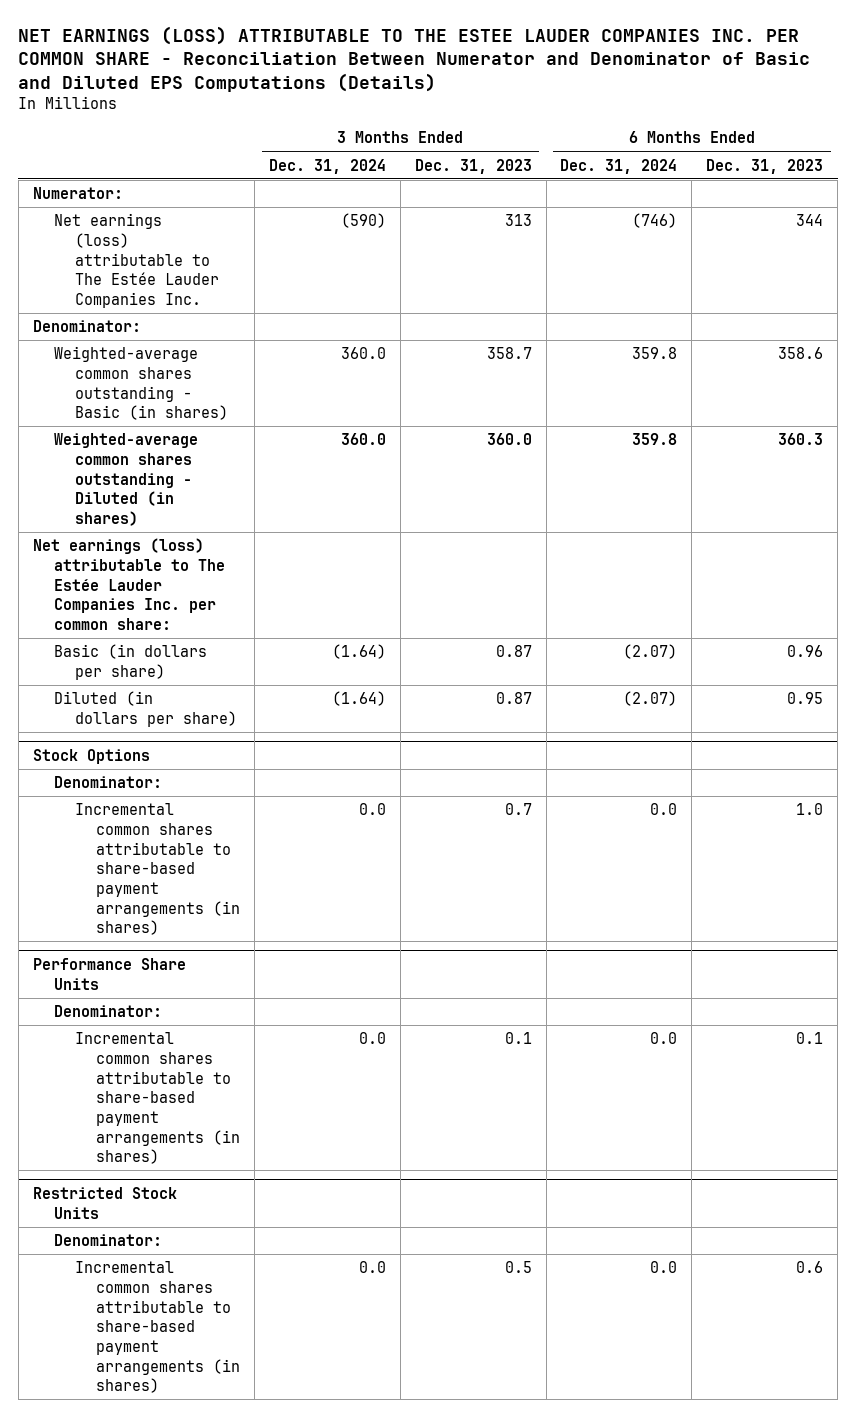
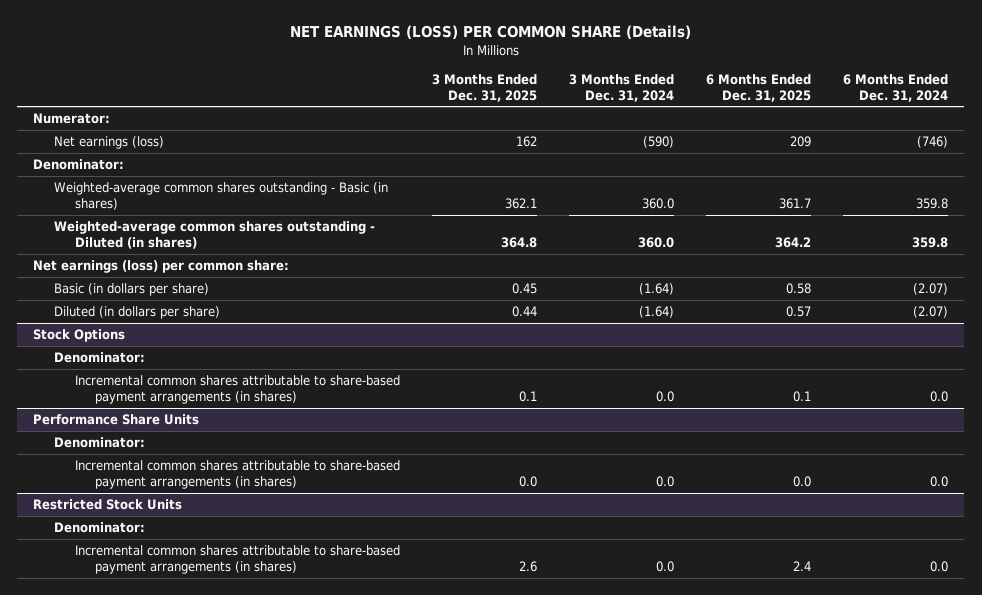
[18,25,811,92] NET EARNINGS (LOSS) ATTRIBUTABLE TO THE ESTEE LAUDER COMPANIES INC. PER COMMON SHARE - Reconciliation Between Numerator and Denominator of Basic and Diluted EPS Computations (Details) -> [289,25,691,40] NET EARNINGS (LOSS) PER COMMON SHARE (Details)
[414,158,532,174] Dec. 31, 2023 -> none
[706,158,824,174] Dec. 31, 2023 -> none
none -> [431,73,537,102] 3 Months Ended Dec. 31, 2025
none -> [706,73,812,102] 6 Months Ended Dec. 31, 2025
[53,213,219,308] Net earnings (loss) attributable to The Estée Lauder Companies Inc. -> [54,136,165,150] Net earnings (loss)
[32,538,225,630] Net earnings (loss) attributable to The Estée Lauder Companies Inc. per common share: -> [33,260,290,274] Net earnings (loss) per common share:

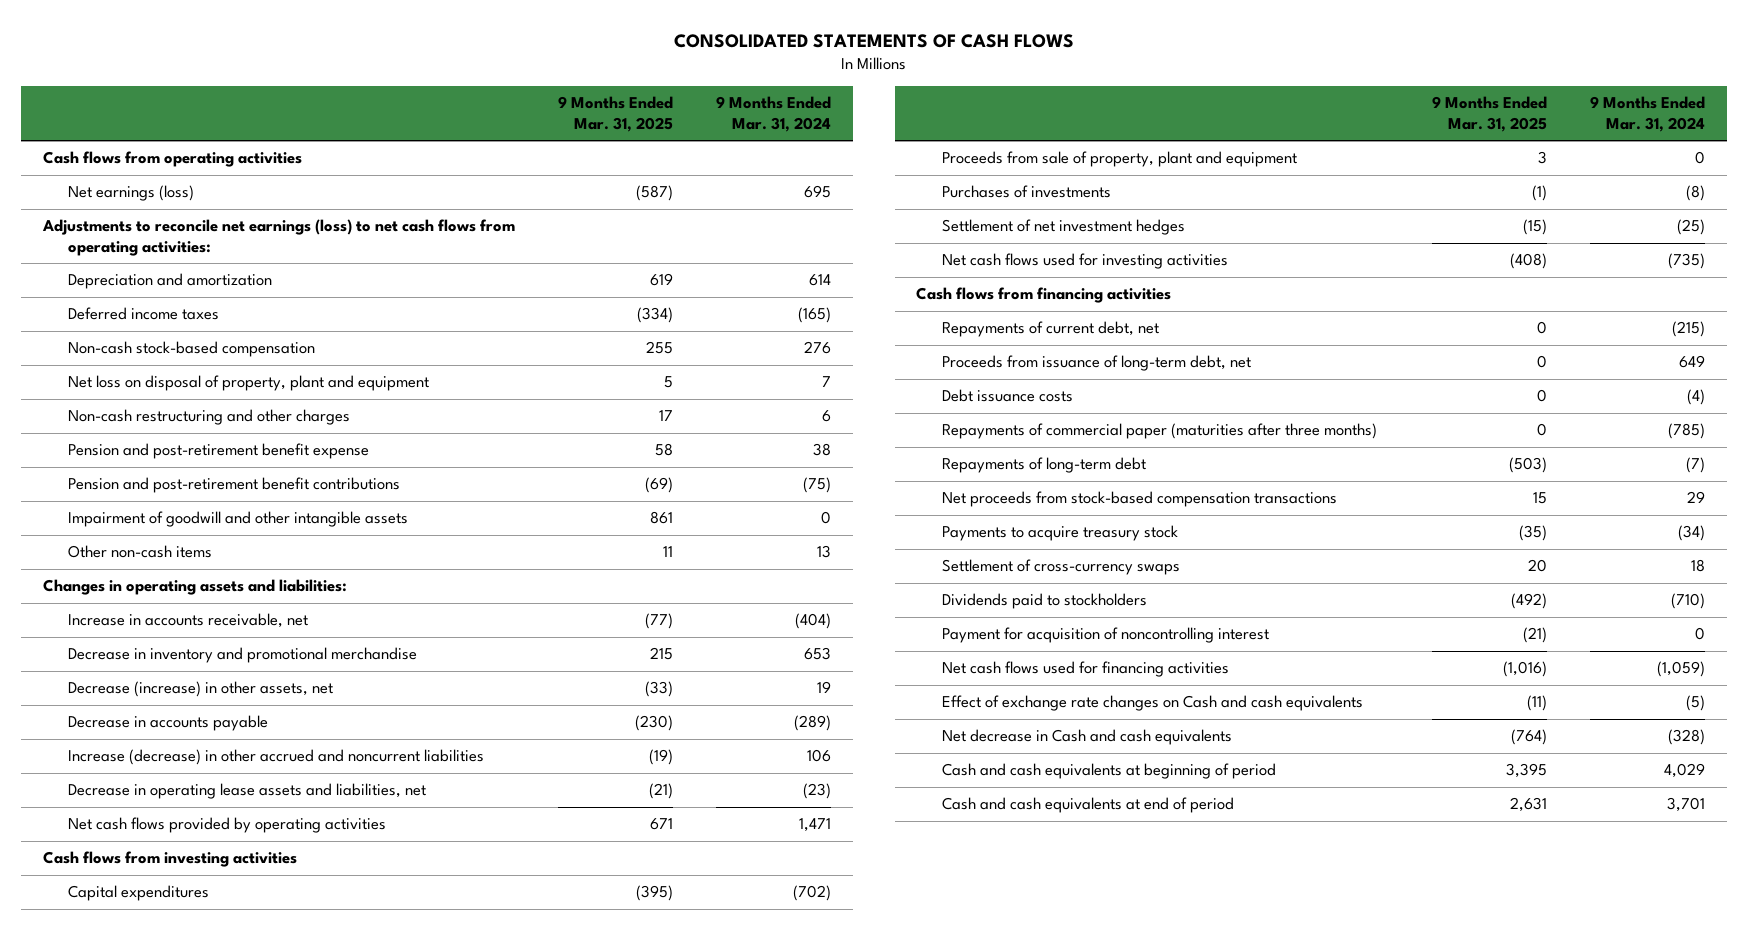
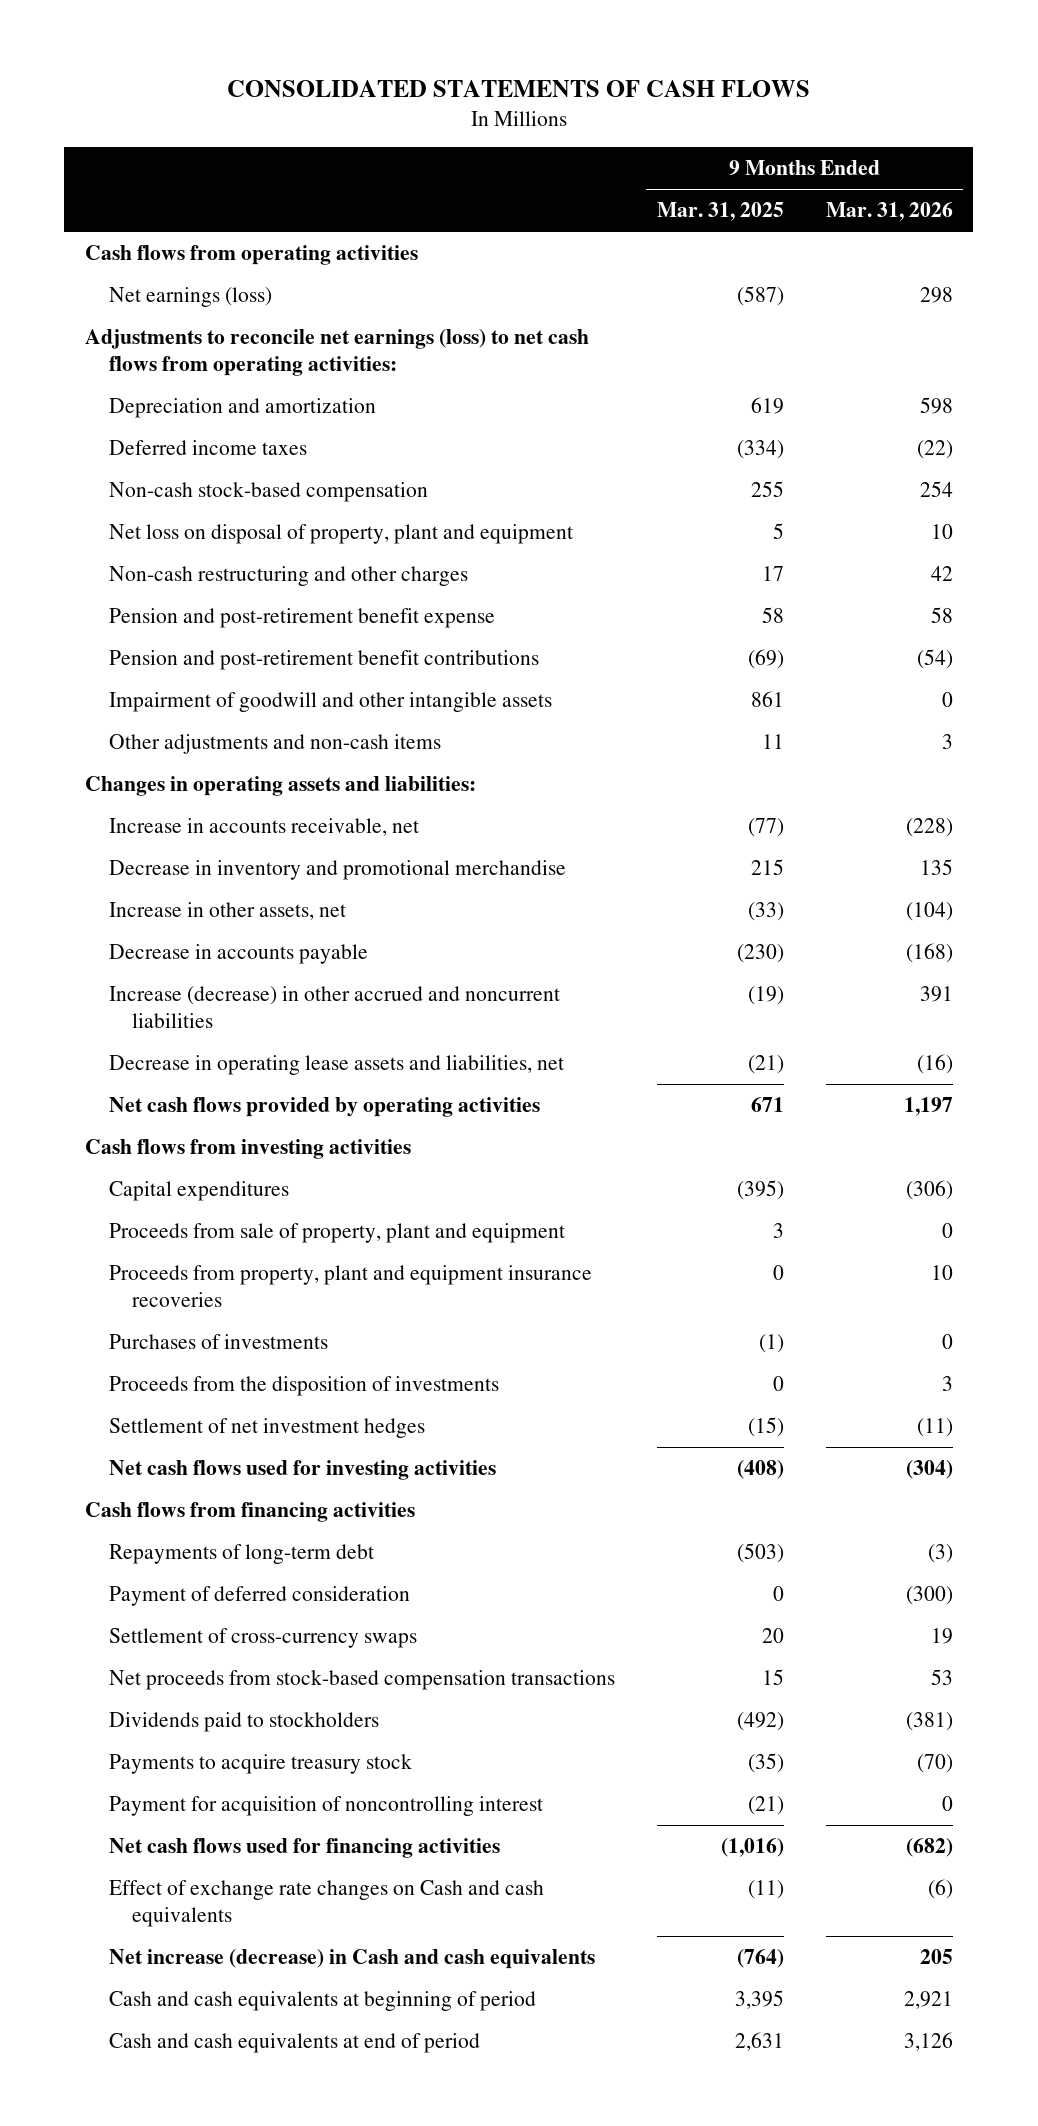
[716,96,832,132] 9 Months Ended Mar. 31, 2024 -> none
none -> [825,202,953,222] Mar. 31, 2026
[67,545,212,559] Other non-cash items -> [108,734,441,755] Other adjustments and non-cash items
[67,681,333,698] Decrease (increase) in other assets, net -> [108,902,346,921] Increase in other assets, net
none -> [108,1265,592,1307] Proceeds from property, plant and equipment insurance recoveries
none -> [108,1376,499,1397] Proceeds from the disposition of investments
[941,321,1159,338] Repayments of current debt, net -> none
[941,355,1251,372] Proceeds from issuance of long-term debt, net -> none
[941,389,1073,403] Debt issuance costs -> none
[941,423,1377,440] Repayments of commercial paper (maturities after three months) -> none
none -> [108,1586,410,1607] Payment of deferred consideration
[941,491,1337,508] Net proceeds from stock-based compensation transactions -> [108,1670,615,1691] Net proceeds from stock-based compensation transactions
[941,525,1178,542] Payments to acquire treasury stock -> [108,1754,412,1775] Payments to acquire treasury stock
[941,729,1232,746] Net decrease in Cash and cash equivalents -> [108,1949,595,1970] Net increase (decrease) in Cash and cash equivalents

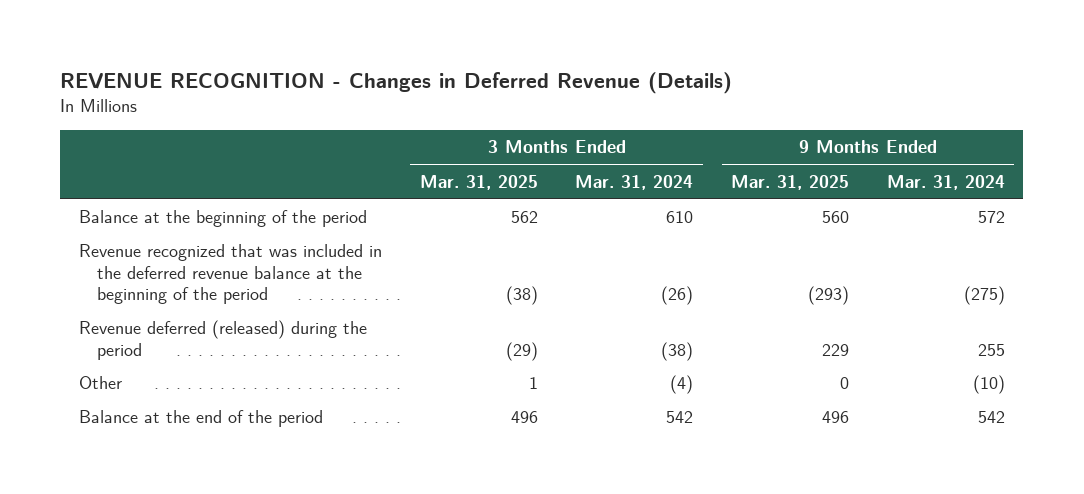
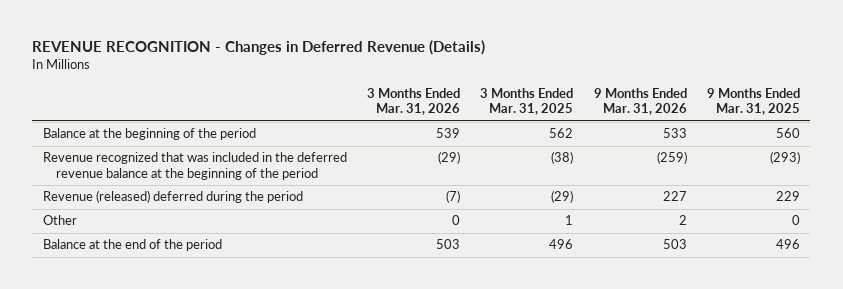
[575,174,694,190] Mar. 31, 2024 -> none
[886,174,1005,190] Mar. 31, 2024 -> none
none -> [366,88,460,116] 3 Months Ended Mar. 31, 2026
none -> [593,88,687,116] 9 Months Ended Mar. 31, 2026
[79,320,368,360] Revenue deferred (released) during the period -> [42,190,303,204] Revenue (released) deferred during the period

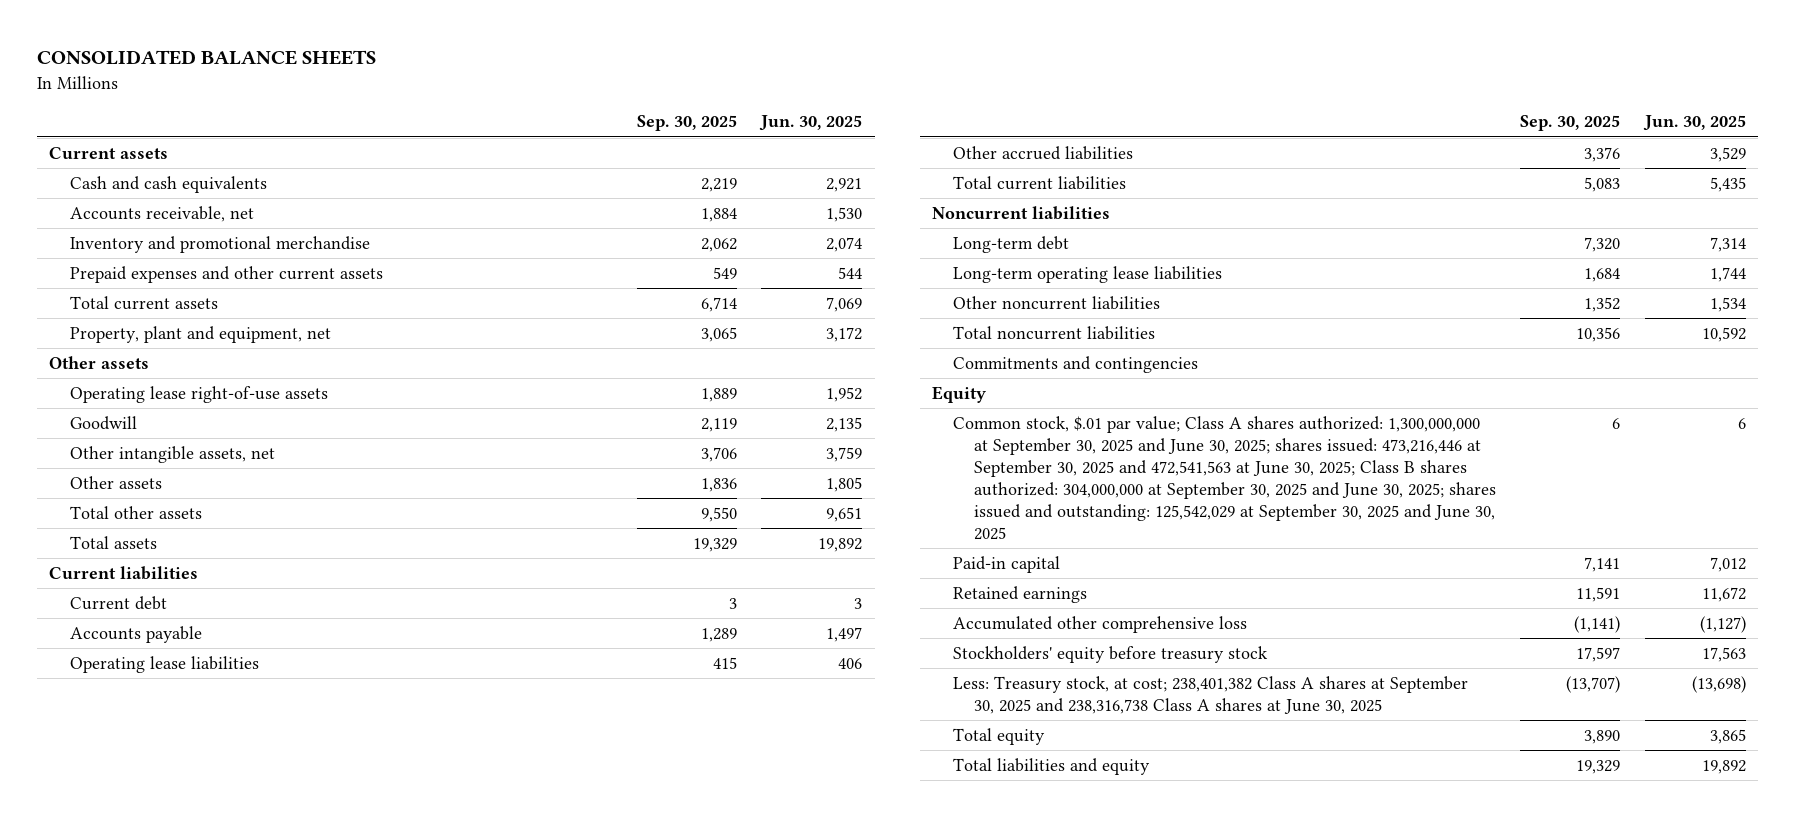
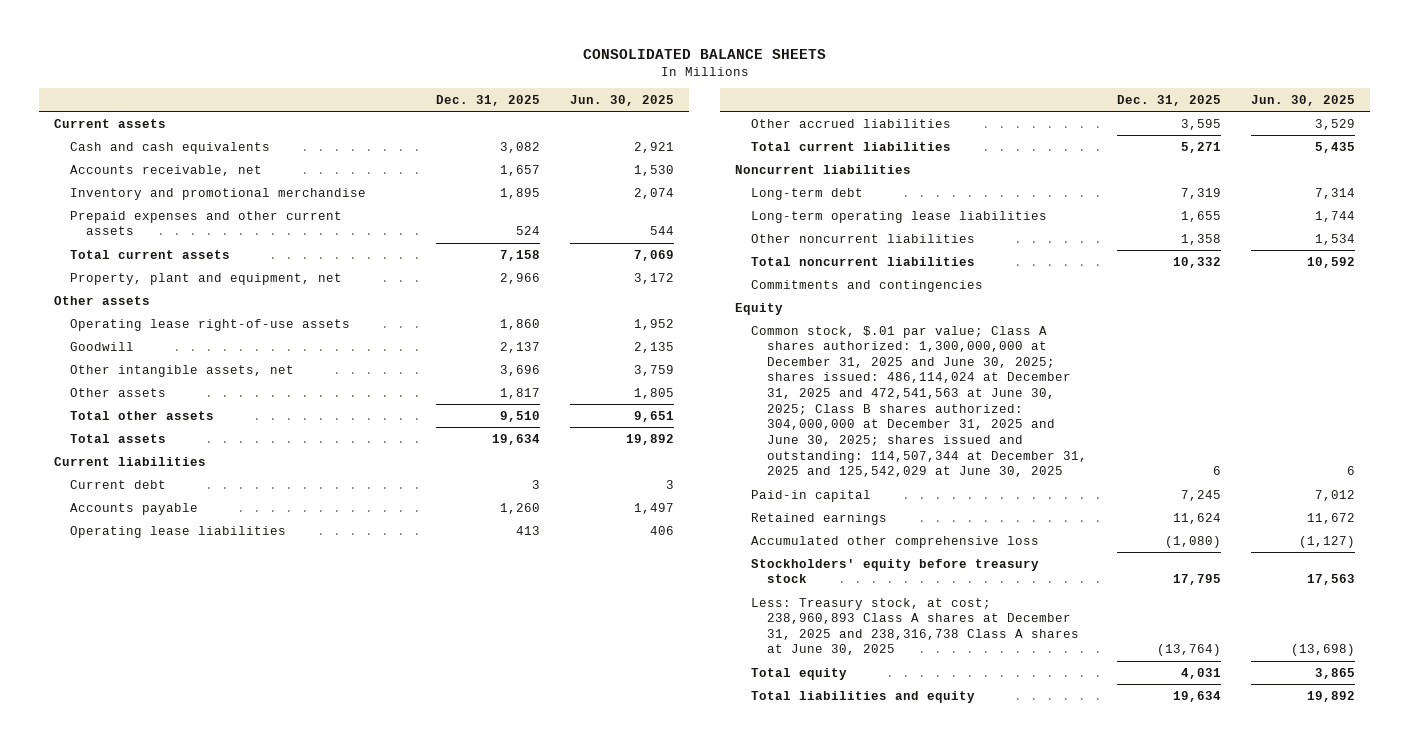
[637,115,738,132] Sep. 30, 2025 -> none
none -> [436,94,541,106] Dec. 31, 2025
[952,415,1496,541] Common stock, $.01 par value; Class A shares authorized: 1,300,000,000 at September 30, 2025 and June 30, 2025; shares issued: 473,216,446 at September 30, 2025 and 472,541,563 at June 30, 2025; Class B shares authorized: 304,000,000 at September 30, 2025 and June 30, 2025; shares issued and outstanding: 125,542,029 at September 30, 2025 and June 30, 2025 -> [751,325,1087,478] Common stock, $.01 par value; Class A shares authorized: 1,300,000,000 at December 31, 2025 and June 30, 2025; shares issued: 486,114,024 at December 31, 2025 and 472,541,563 at June 30, 2025; Class B shares authorized: 304,000,000 at December 31, 2025 and June 30, 2025; shares issued and outstanding: 114,507,344 at December 31, 2025 and 125,542,029 at June 30, 2025
[952,675,1468,714] Less: Treasury stock, at cost; 238,401,382 Class A shares at September 30, 2025 and 238,316,738 Class A shares at June 30, 2025 -> [751,597,1079,656] Less: Treasury stock, at cost; 238,960,893 Class A shares at December 31, 2025 and 238,316,738 Class A shares at June 30, 2025

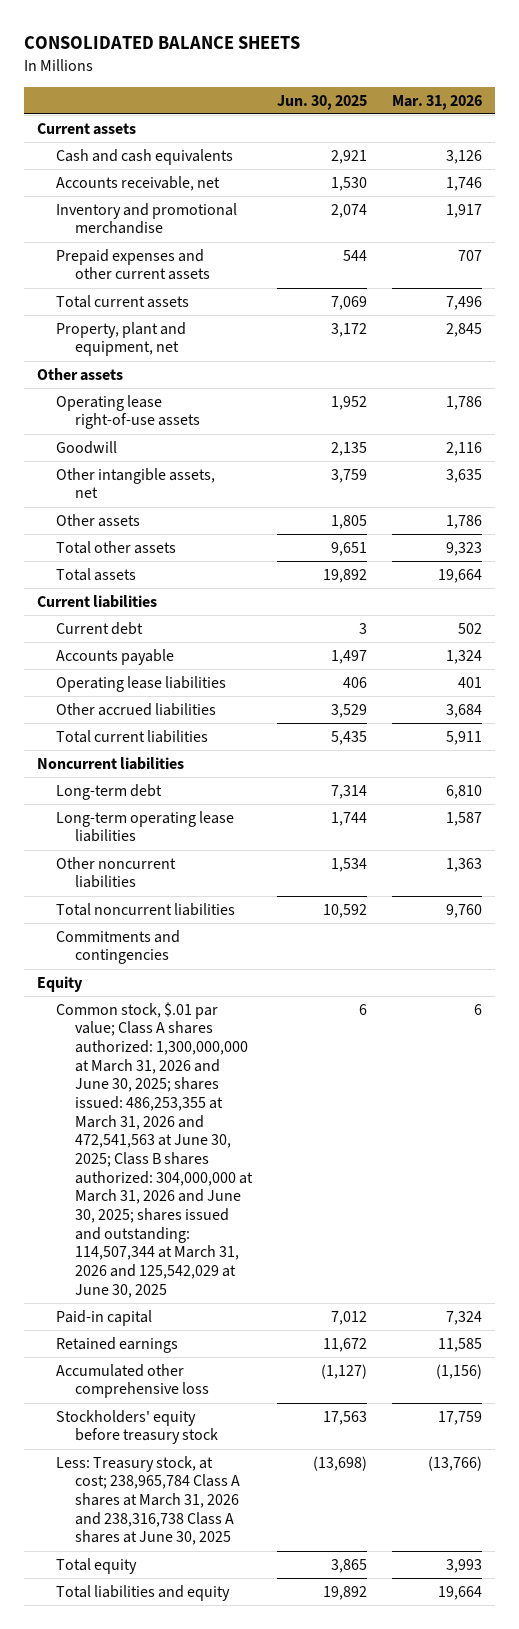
[436,94,541,106] Dec. 31, 2025 -> none
none -> [392,94,483,110] Mar. 31, 2026
[751,325,1087,478] Common stock, $.01 par value; Class A shares authorized: 1,300,000,000 at December 31, 2025 and June 30, 2025; shares issued: 486,114,024 at December 31, 2025 and 472,541,563 at June 30, 2025; Class B shares authorized: 304,000,000 at December 31, 2025 and June 30, 2025; shares issued and outstanding: 114,507,344 at December 31, 2025 and 125,542,029 at June 30, 2025 -> [55,1001,254,1298] Common stock, $.01 par value; Class A shares authorized: 1,300,000,000 at March 31, 2026 and June 30, 2025; shares issued: 486,253,355 at March 31, 2026 and 472,541,563 at June 30, 2025; Class B shares authorized: 304,000,000 at March 31, 2026 and June 30, 2025; shares issued and outstanding: 114,507,344 at March 31, 2026 and 125,542,029 at June 30, 2025
[751,597,1079,656] Less: Treasury stock, at cost; 238,960,893 Class A shares at December 31, 2025 and 238,316,738 Class A shares at June 30, 2025 -> [55,1455,241,1546] Less: Treasury stock, at cost; 238,965,784 Class A shares at March 31, 2026 and 238,316,738 Class A shares at June 30, 2025

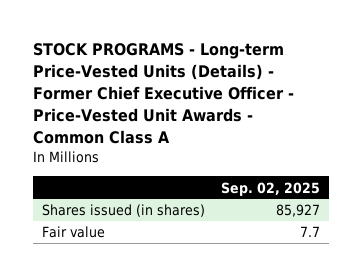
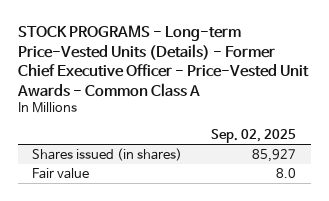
[300,226,321,238] 7.7 -> [276,168,297,179] 8.0

